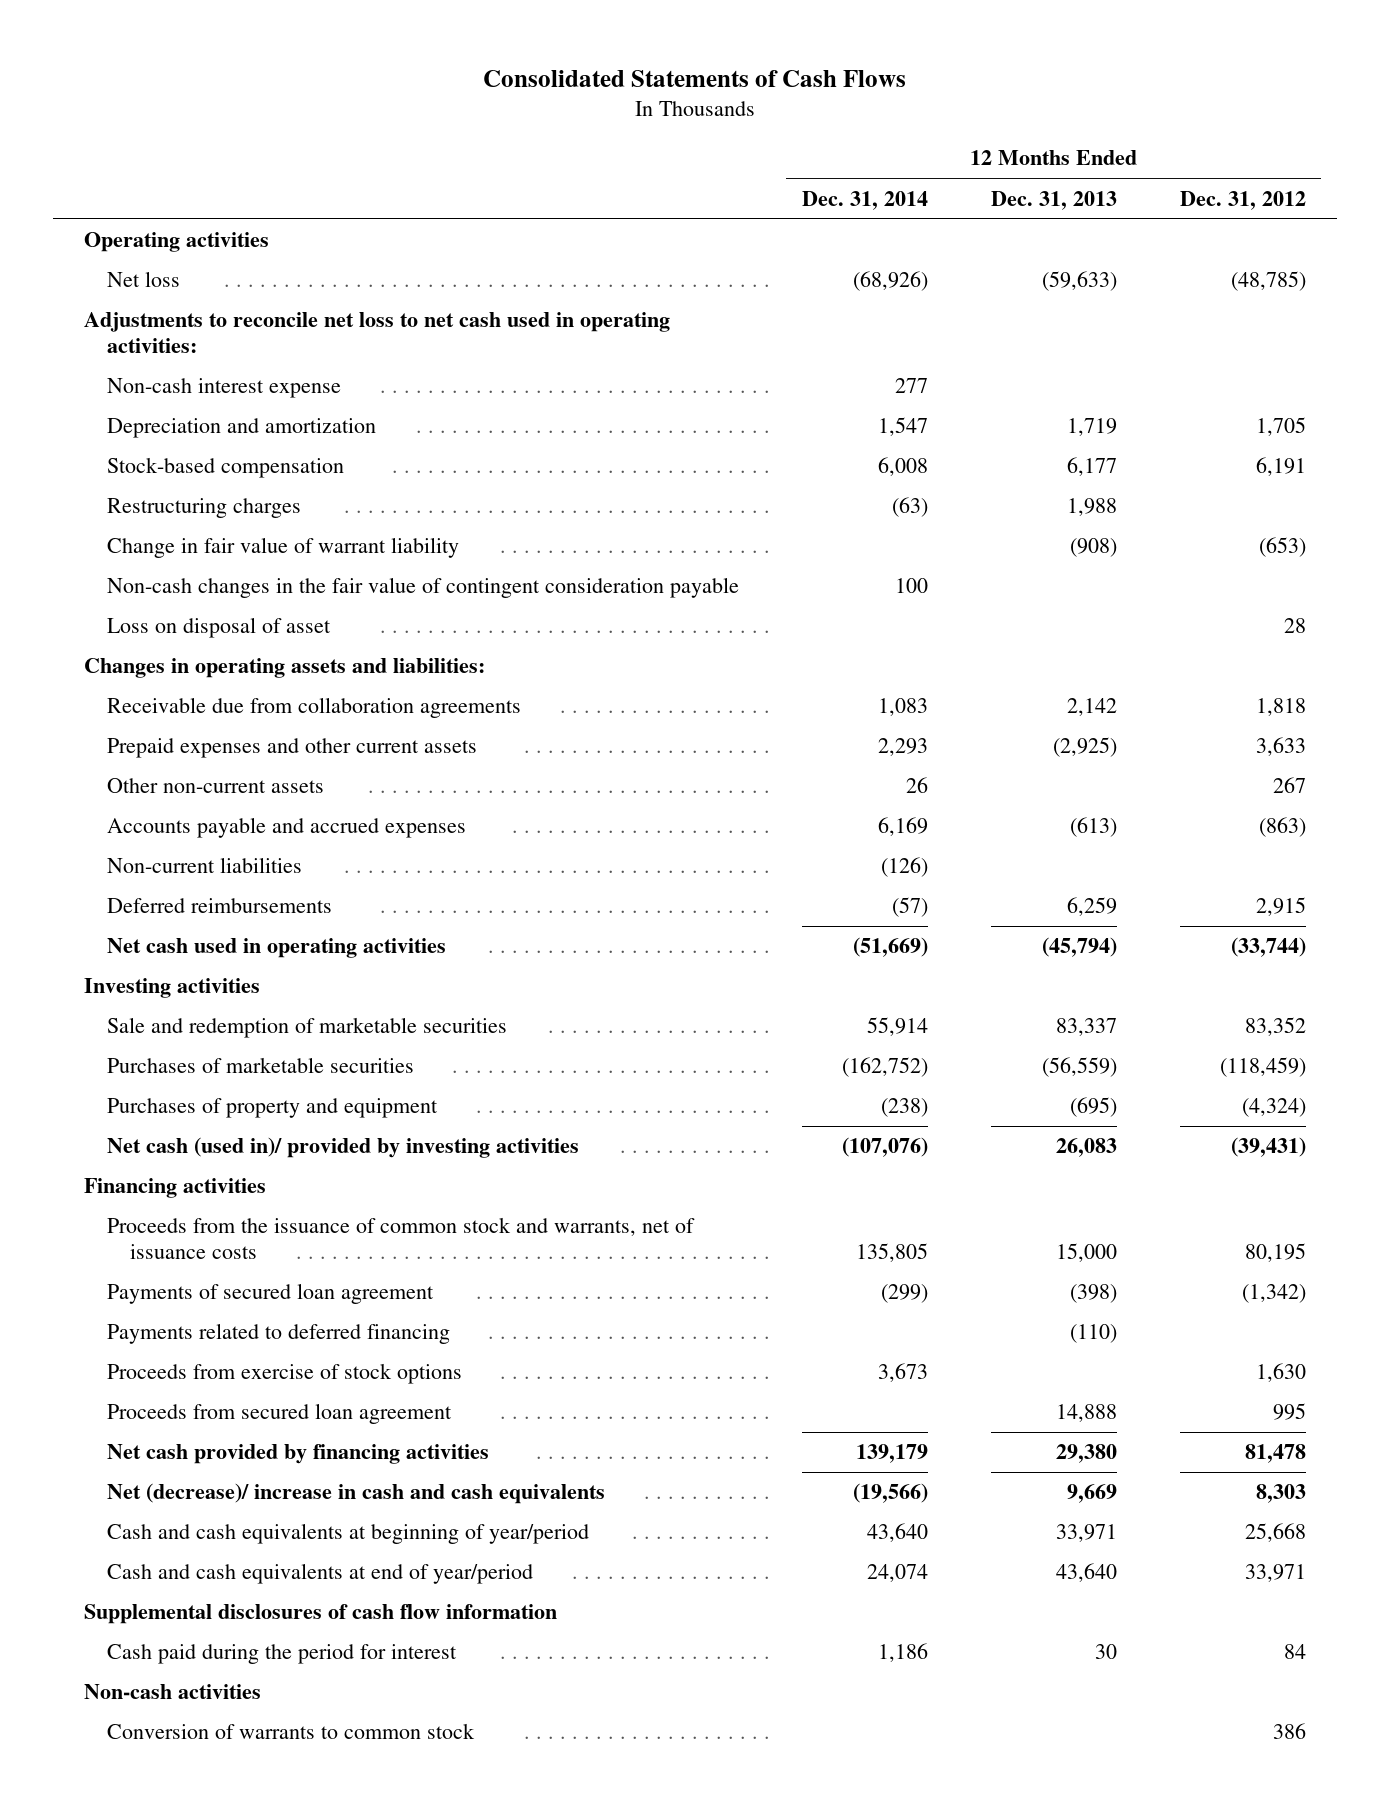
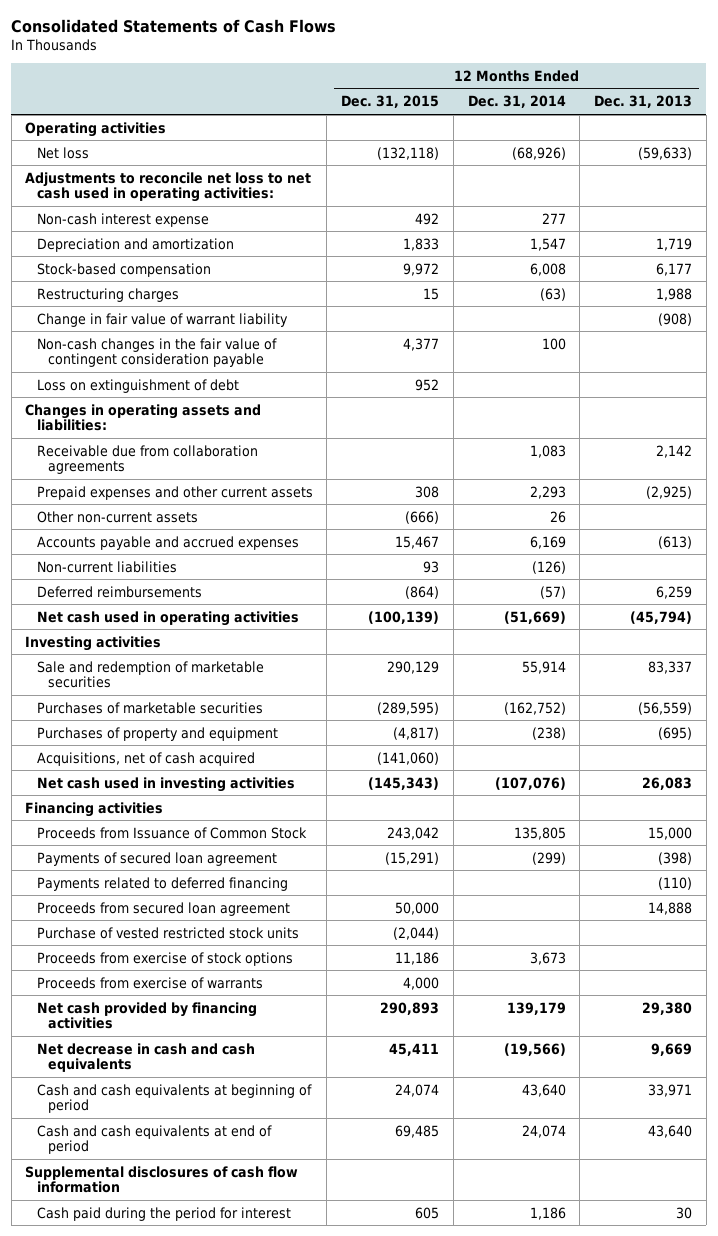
[1179,190,1306,210] Dec. 31, 2012 -> none
none -> [341,95,440,109] Dec. 31, 2015
[106,617,331,639] Loss on disposal of asset -> none
none -> [36,378,239,393] Loss on extinguishment of debt
none -> [36,751,255,766] Acquisitions, net of cash acquired
[106,1137,579,1159] Net cash (used in)/ provided by investing activities -> [36,776,295,792] Net cash used in investing activities
[106,1217,695,1259] Proceeds from the issuance of common stock and warrants, net of issuance costs -> [36,826,307,839] Proceeds from Issuance of Common Stock
none -> [36,926,299,939] Purchase of vested restricted stock units
[106,1363,462,1385] Proceeds from exercise of stock options -> [36,951,293,966] Proceeds from exercise of stock options
none -> [36,976,263,989] Proceeds from exercise of warrants
[106,1483,605,1505] Net (decrease)/ increase in cash and cash equivalents -> [36,1042,255,1073] Net decrease in cash and cash equivalents
[106,1523,589,1545] Cash and cash equivalents at beginning of year/period -> [36,1083,312,1114] Cash and cash equivalents at beginning of period
[106,1563,533,1585] Cash and cash equivalents at end of year/period -> [36,1124,272,1155] Cash and cash equivalents at end of period
[84,1684,262,1700] Non-cash activities -> none
[106,1723,475,1740] Conversion of warrants to common stock -> none

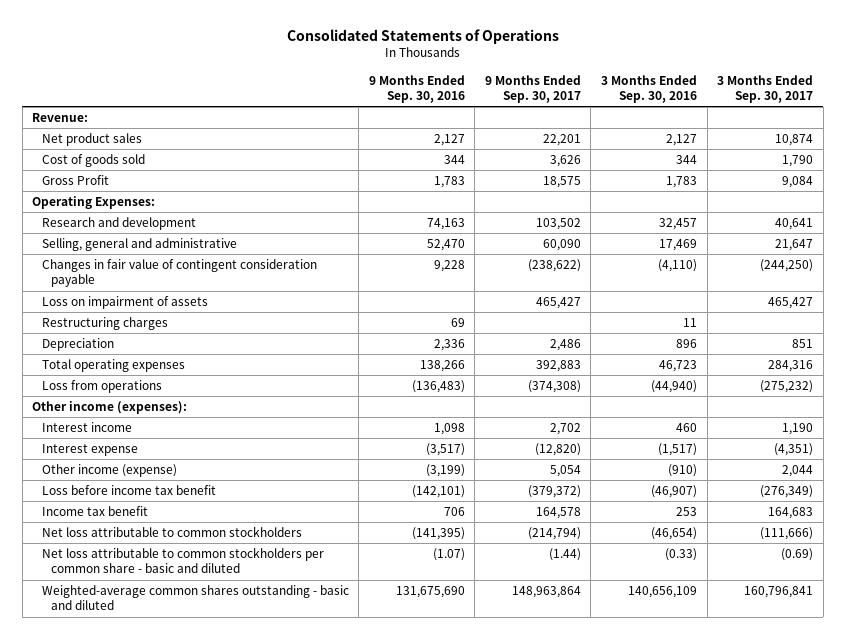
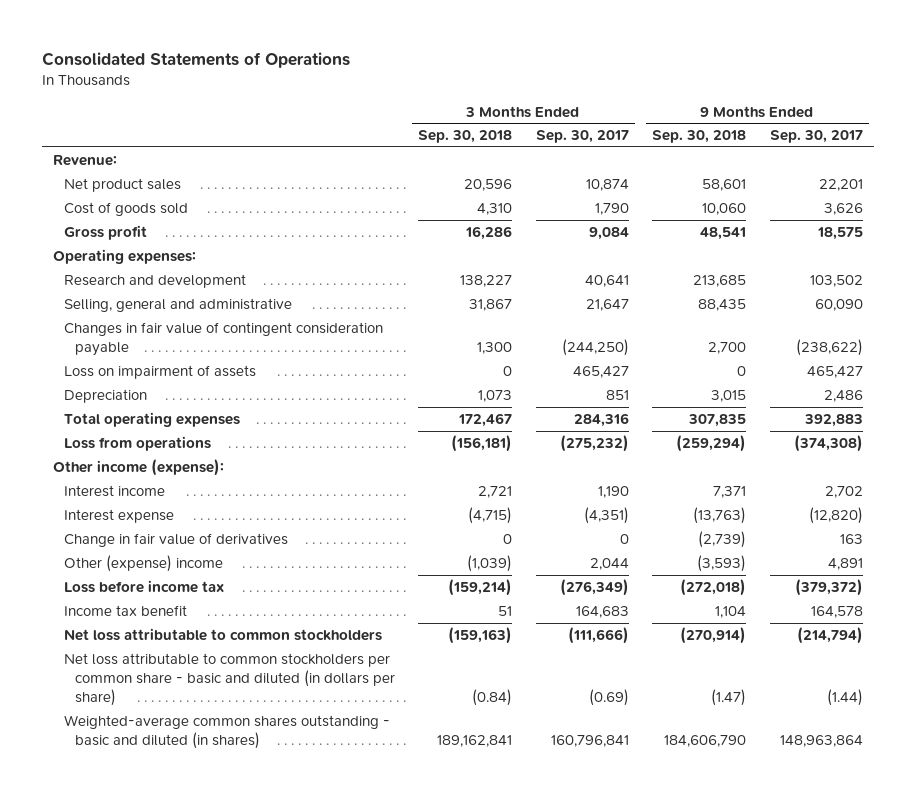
[368,74,465,103] 9 Months Ended Sep. 30, 2016 -> none
[601,74,698,103] 3 Months Ended Sep. 30, 2016 -> none
none -> [418,130,513,144] Sep. 30, 2018
none -> [652,130,747,144] Sep. 30, 2018
[41,175,109,186] Gross Profit -> [64,224,148,240] Gross profit
[32,196,156,210] Operating Expenses: -> [53,248,197,264] Operating expenses:
[41,317,168,331] Restructuring charges -> none
[32,401,188,415] Other income (expenses): -> [53,458,225,476] Other income (expense):
none -> [64,532,289,547] Change in fair value of derivatives
[41,464,177,478] Other income (expense) -> [64,554,224,572] Other (expense) income
[549,465,581,478] 5,054 -> [827,557,863,570] 4,891
[41,485,216,496] Loss before income tax benefit -> [64,579,225,593] Loss before income tax
[41,547,324,574] Net loss attributable to common stockholders per common share - basic and diluted -> [64,652,395,707] Net loss attributable to common stockholders per common share - basic and diluted (in dollars per share)
[41,585,349,611] Weighted-average common shares outstanding - basic and diluted -> [64,714,391,750] Weighted-average common shares outstanding - basic and diluted (in shares)

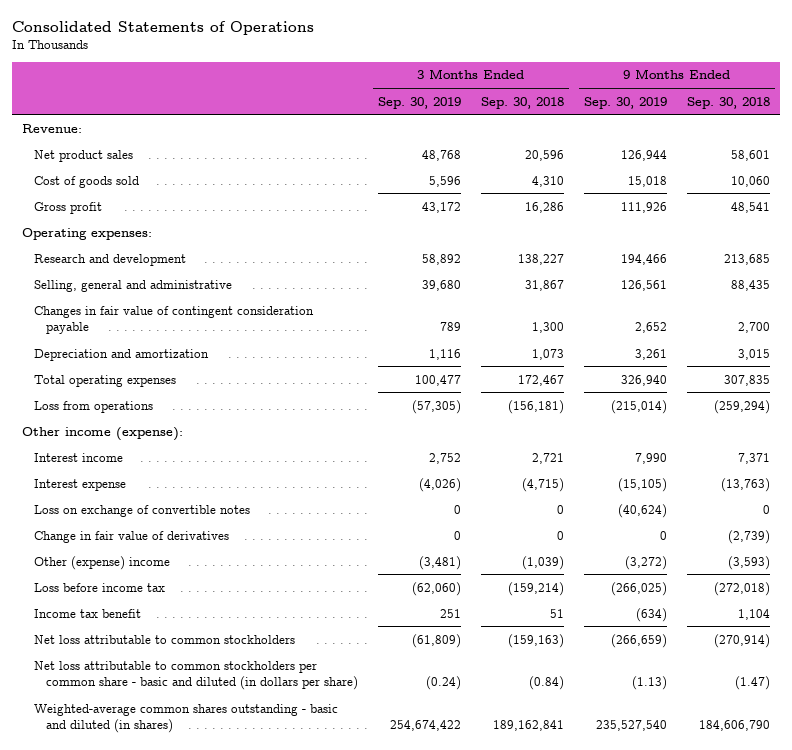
[535,130,629,144] Sep. 30, 2017 -> none
[769,130,863,144] Sep. 30, 2017 -> none
none -> [377,96,461,109] Sep. 30, 2019
none -> [583,96,667,109] Sep. 30, 2019
[64,364,257,379] Loss on impairment of assets -> none
[64,388,148,403] Depreciation -> [33,348,209,361] Depreciation and amortization
none -> [33,504,250,517] Loss on exchange of convertible notes

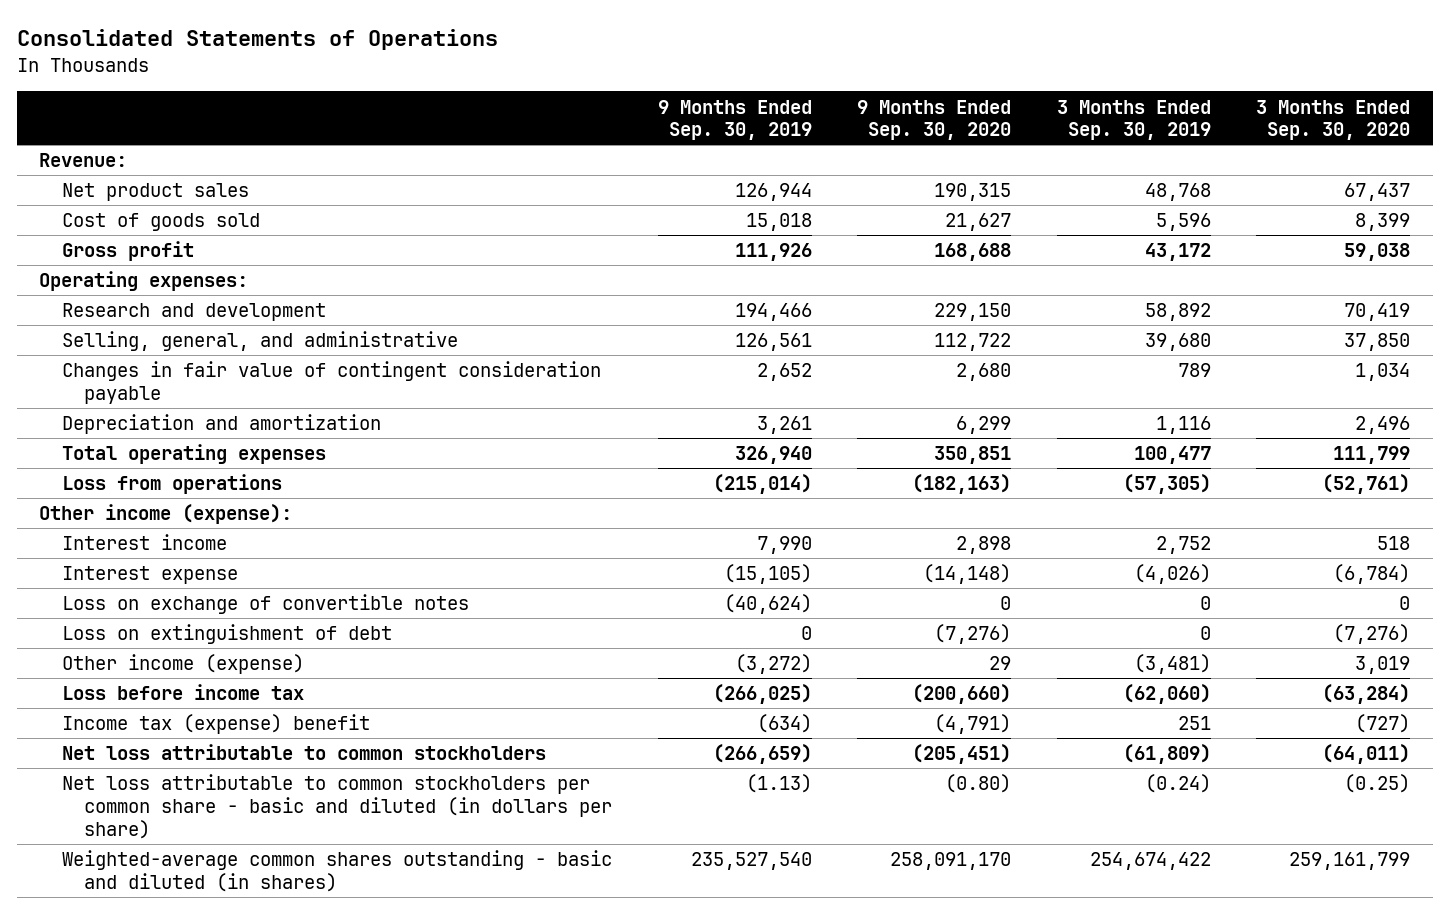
[480,96,564,109] Sep. 30, 2018 -> none
[686,96,770,109] Sep. 30, 2018 -> none
none -> [857,99,1012,141] 9 Months Ended Sep. 30, 2020
none -> [1256,99,1411,141] 3 Months Ended Sep. 30, 2020
[33,279,232,292] Selling, general and administrative -> [61,331,458,352] Selling, general, and administrative
[33,530,229,543] Change in fair value of derivatives -> none
none -> [61,624,392,645] Loss on extinguishment of debt
[33,555,170,570] Other (expense) income -> [61,654,304,675] Other income (expense)
[33,608,141,618] Income tax benefit -> [61,714,370,735] Income tax (expense) benefit

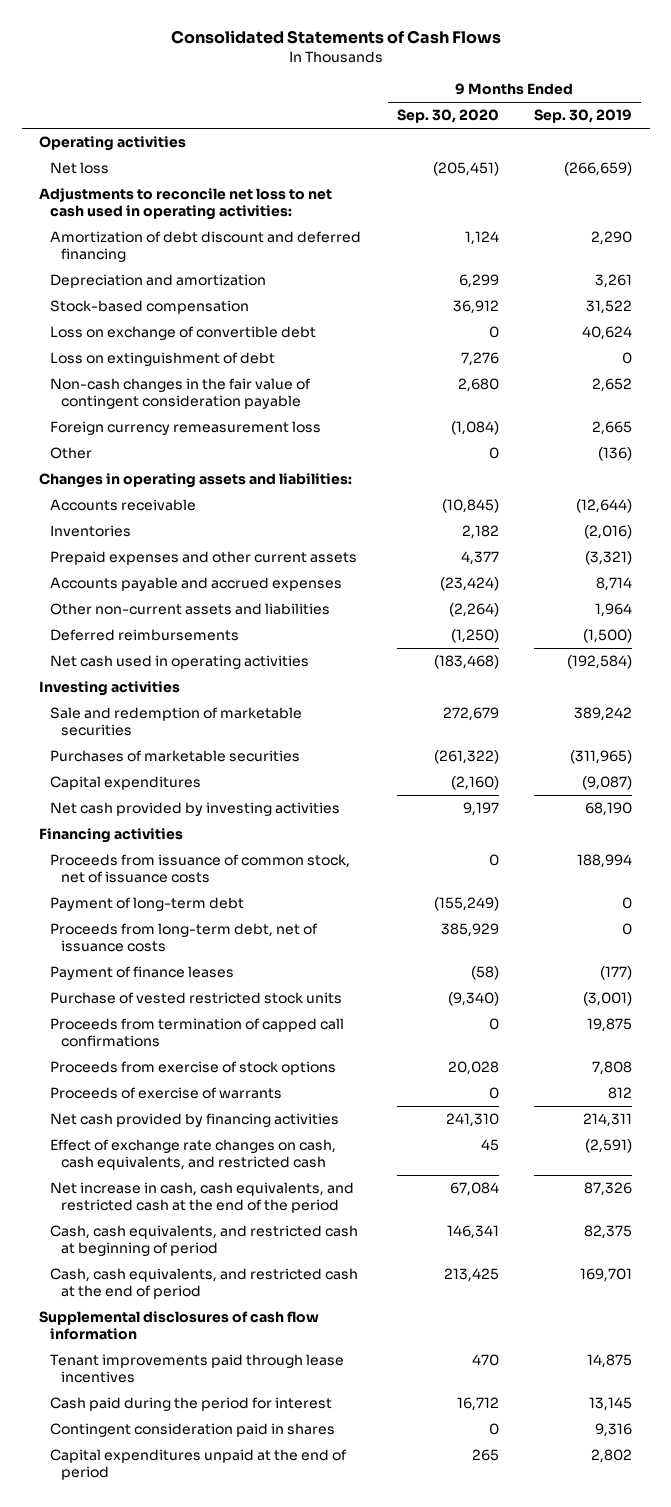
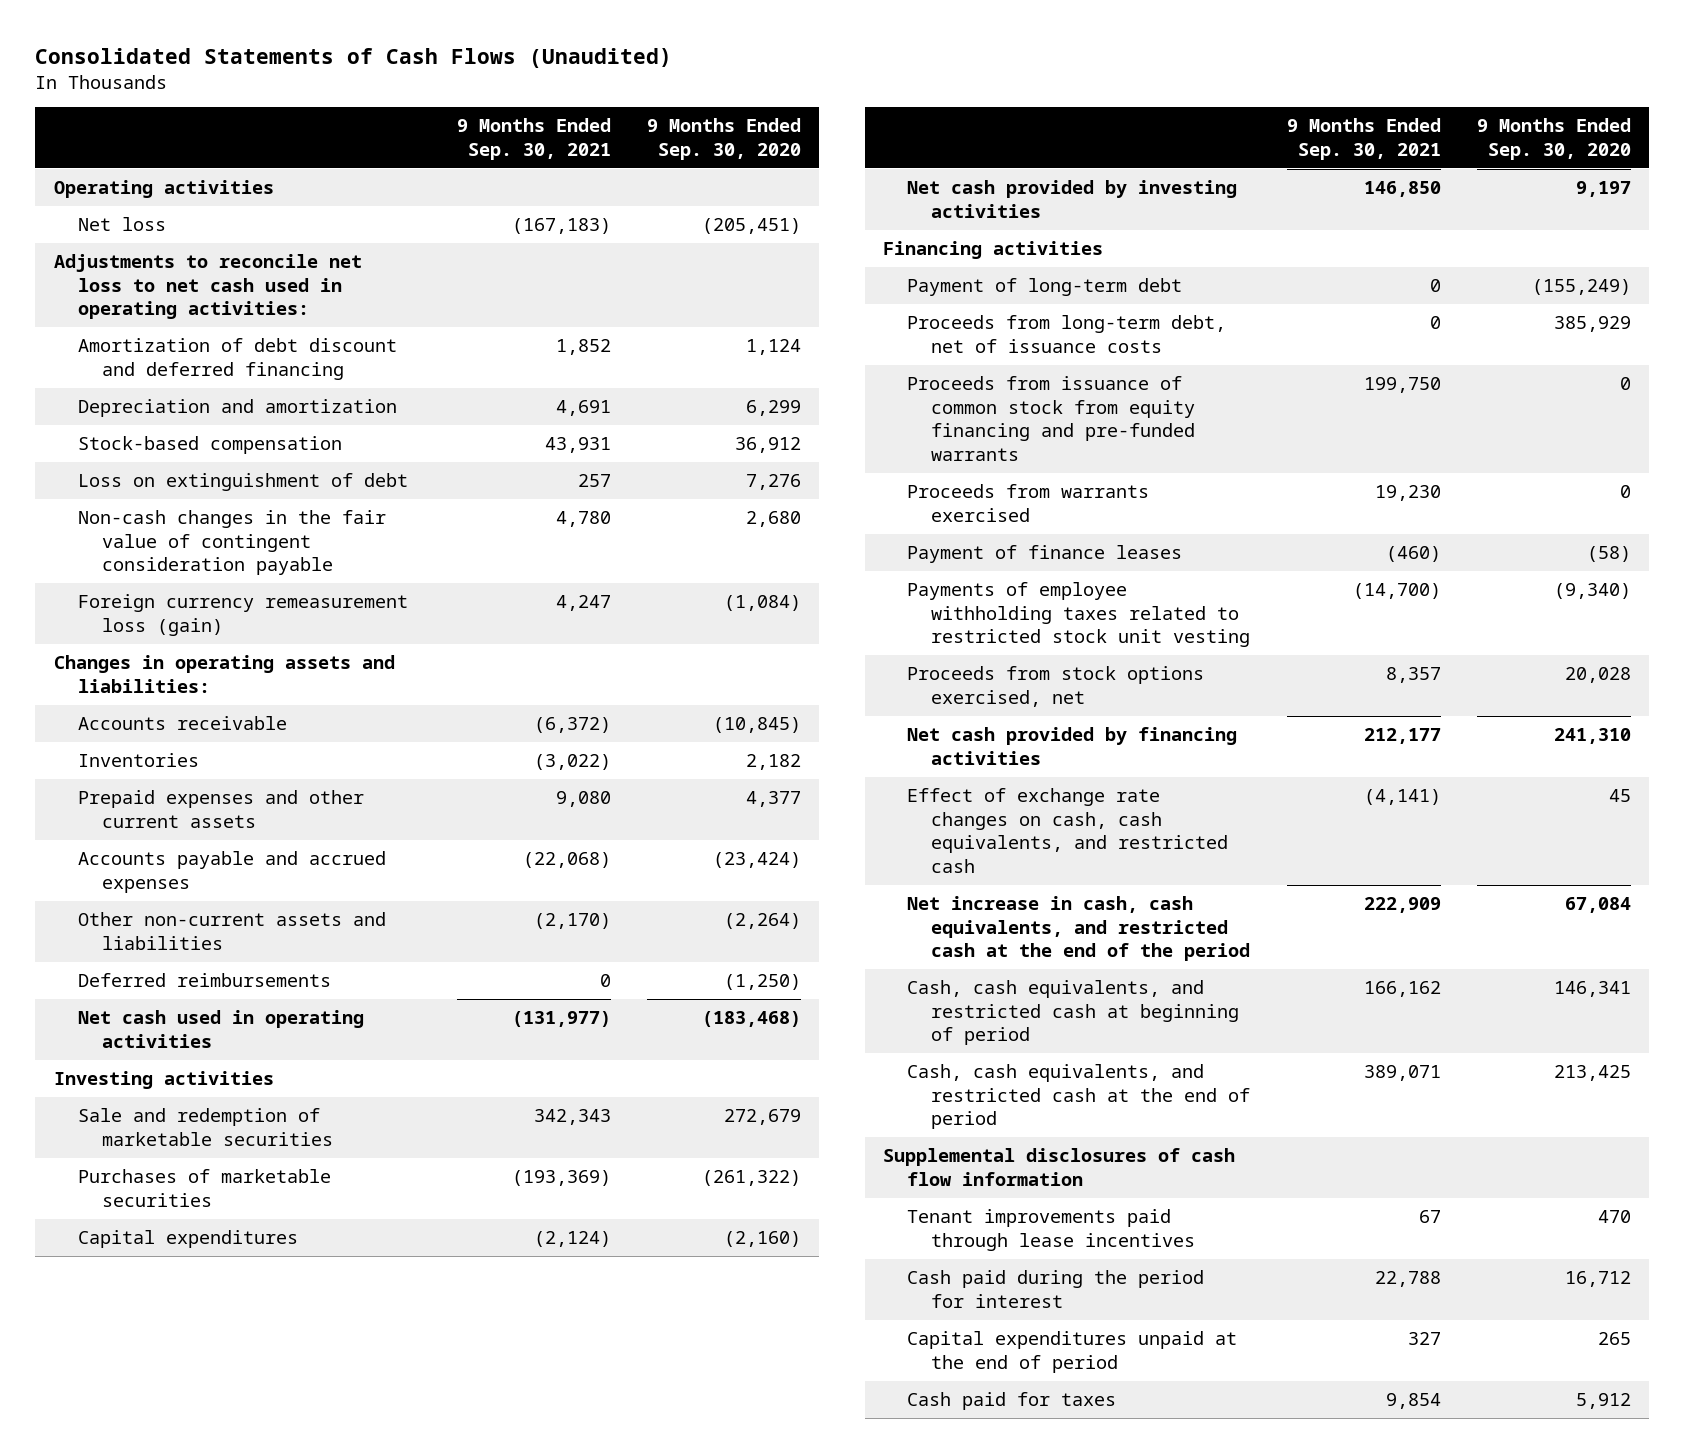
[170,30,501,45] Consolidated Statements of Cash Flows -> [35,47,673,68] Consolidated Statements of Cash Flows (Unaudited)
[533,109,632,124] Sep. 30, 2019 -> none
none -> [456,118,611,160] 9 Months Ended Sep. 30, 2021
[50,326,317,341] Loss on exchange of convertible debt -> none
[50,447,93,460] Other -> none
[50,421,322,436] Foreign currency remeasurement loss -> [77,594,408,636] Foreign currency remeasurement loss (gain)
[50,854,351,883] Proceeds from issuance of common stock, net of issuance costs -> none
none -> [907,376,1196,461] Proceeds from issuance of common stock from equity financing and pre-funded warrants
none -> [907,484,1150,522] Proceeds from warrants exercised
[50,1018,345,1047] Proceeds from termination of capped call confirmations -> none
[50,1087,283,1100] Proceeds of exercise of warrants -> none
[50,992,343,1005] Purchase of vested restricted stock units -> [907,582,1251,648] Payments of employee withholding taxes related to restricted stock unit vesting
[50,1061,337,1076] Proceeds from exercise of stock options -> [907,666,1205,707] Proceeds from stock options exercised, net
[50,1423,336,1438] Contingent consideration paid in shares -> none
none -> [907,1392,1117,1411] Cash paid for taxes

